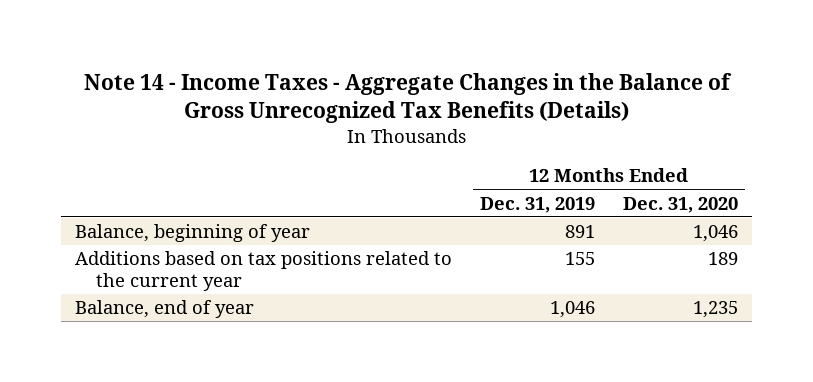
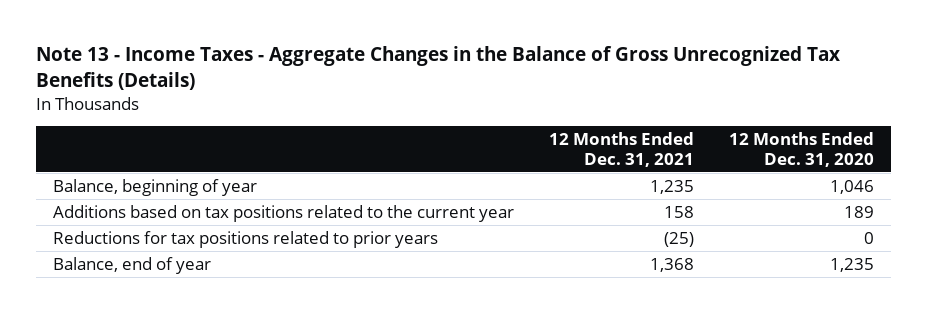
[83,72,732,124] Note 14 - Income Taxes - Aggregate Changes in the Balance of Gross Unrecognized Tax Benefits (Details) -> [35,46,840,91] Note 13 - Income Taxes - Aggregate Changes in the Balance of Gross Unrecognized Tax Benefits (Details)
[480,196,596,213] Dec. 31, 2019 -> none
none -> [549,131,695,167] 12 Months Ended Dec. 31, 2021
none -> [53,230,439,248] Reductions for tax positions related to prior years

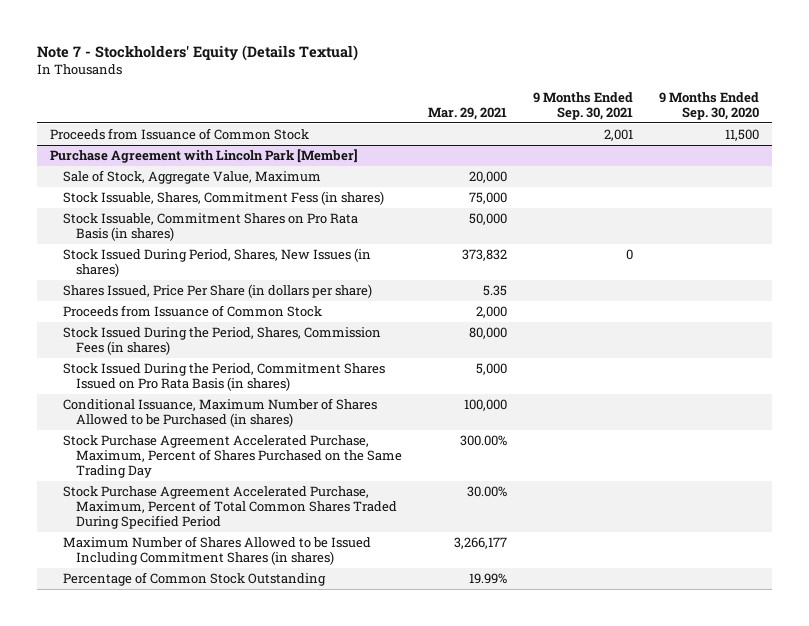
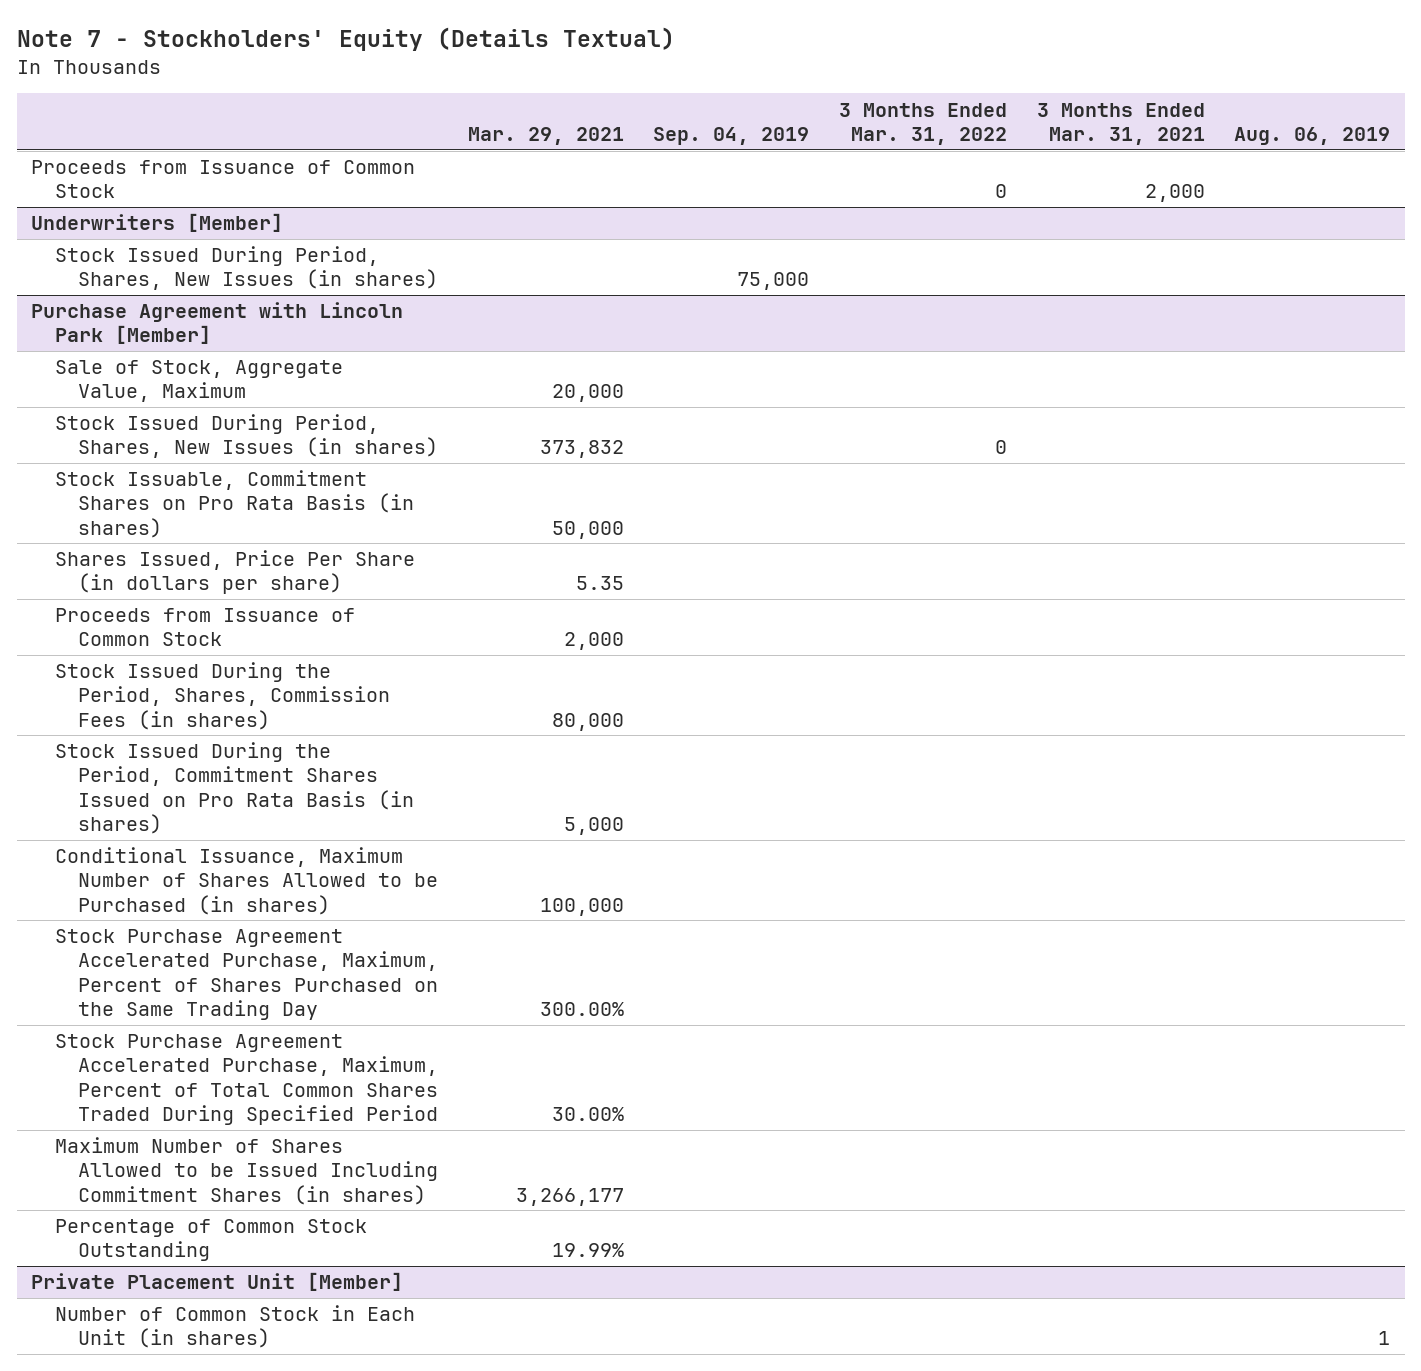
[533,91,634,120] 9 Months Ended Sep. 30, 2021 -> none
[659,91,760,120] 9 Months Ended Sep. 30, 2020 -> none
none -> [653,126,810,145] Sep. 04, 2019
none -> [838,102,1007,145] 3 Months Ended Mar. 31, 2022
none -> [1036,102,1205,145] 3 Months Ended Mar. 31, 2021
none -> [1234,126,1391,145] Aug. 06, 2019
none -> [31,213,284,233] Underwriters [Member]
none -> [54,246,439,291] Stock Issued During Period, Shares, New Issues (in shares)
[62,191,384,206] Stock Issuable, Shares, Commitment Fess (in shares) -> none
[62,213,358,242] Stock Issuable, Commitment Shares on Pro Rata Basis (in shares) -> [54,470,415,538] Stock Issuable, Commitment Shares on Pro Rata Basis (in shares)
none -> [31,1272,404,1292] Private Placement Unit [Member]
none -> [54,1305,415,1349] Number of Common Stock in Each Unit (in shares)

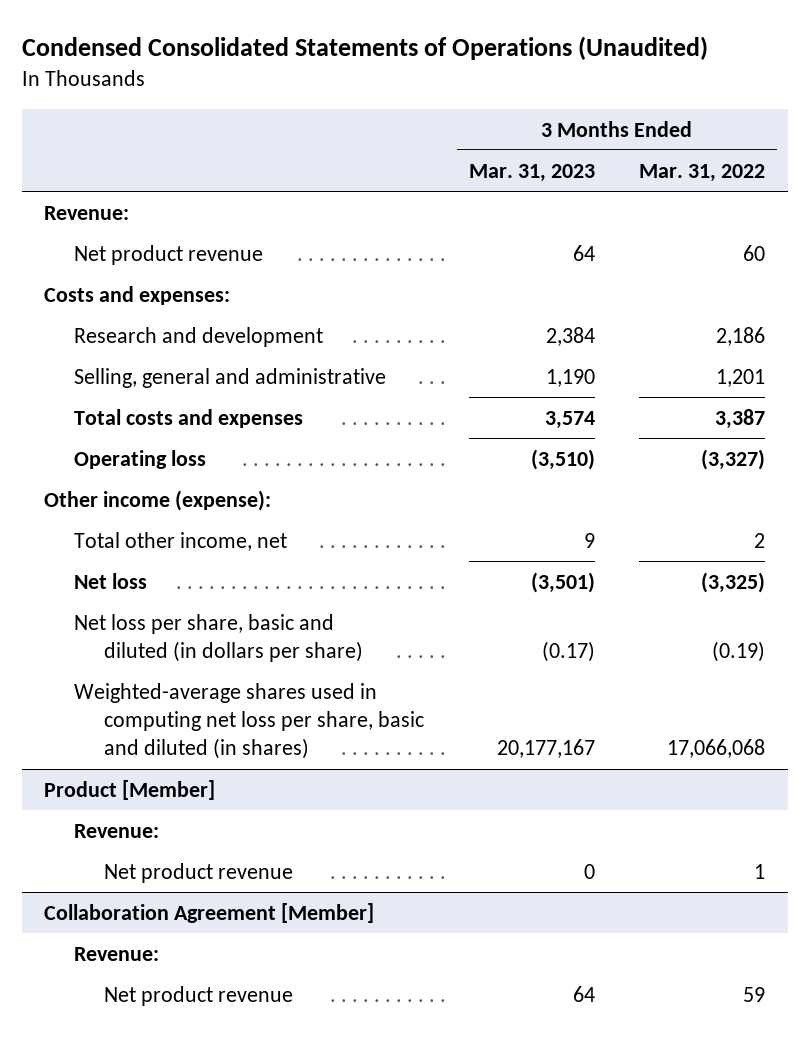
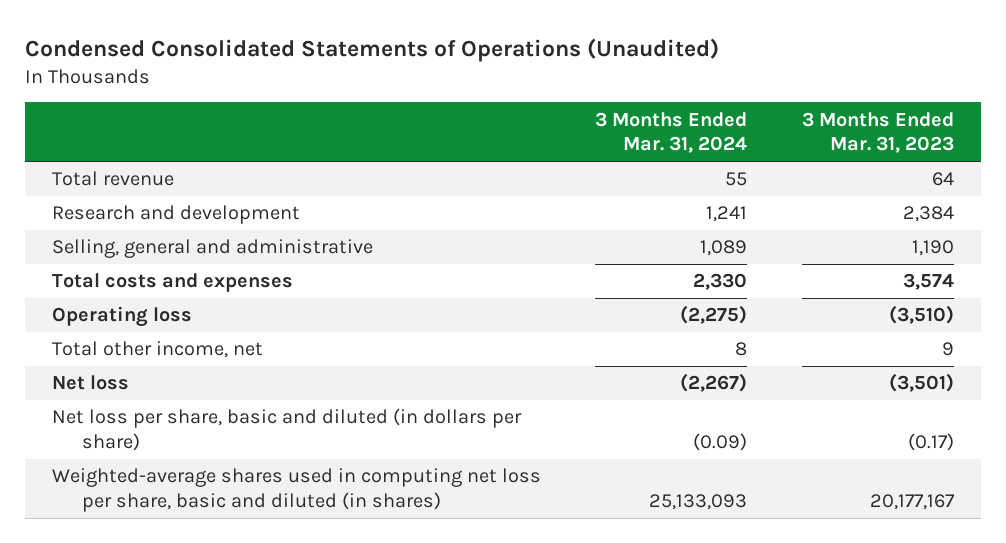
[639,163,766,182] Mar. 31, 2022 -> none
none -> [595,111,748,154] 3 Months Ended Mar. 31, 2024
[44,205,130,220] Revenue: -> none
[44,285,231,305] Costs and expenses: -> none
[74,244,264,265] Net product revenue -> [51,171,174,187] Total revenue
[44,489,272,511] Other income (expense): -> none
[44,779,216,800] Product [Member] -> none
[74,823,160,838] Revenue: -> none
[103,862,293,883] Net product revenue -> none
[44,902,375,923] Collaboration Agreement [Member] -> none
[74,946,160,961] Revenue: -> none
[103,985,293,1006] Net product revenue -> none

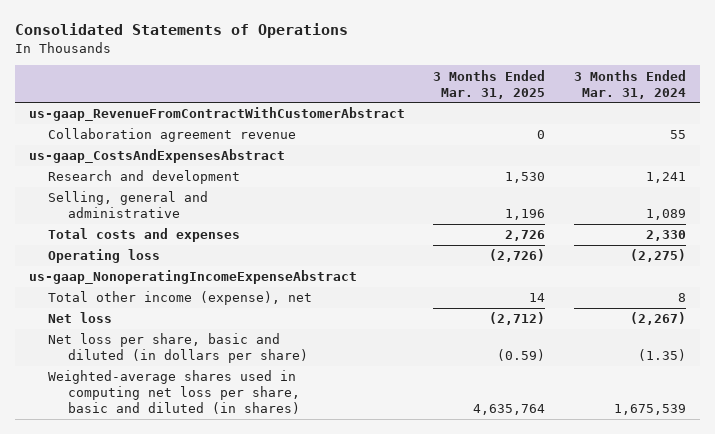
[24,37,719,62] Condensed Consolidated Statements of Operations (Unaudited) -> [14,23,348,39] Consolidated Statements of Operations
[801,111,954,154] 3 Months Ended Mar. 31, 2023 -> none
none -> [433,69,546,99] 3 Months Ended Mar. 31, 2025
none -> [29,107,406,122] us-gaap_RevenueFromContractWithCustomerAbstract
[51,171,174,187] Total revenue -> [48,128,297,143] Collaboration agreement revenue
none -> [29,149,286,164] us-gaap_CostsAndExpensesAbstract
none -> [29,270,358,285] us-gaap_NonoperatingIncomeExpenseAbstract
[51,341,263,359] Total other income, net -> [48,291,313,306] Total other income (expense), net
[693,432,748,451] (0.09) -> [637,349,686,362] (1.35)
[649,493,748,510] 25,133,093 -> [613,404,686,416] 1,675,539

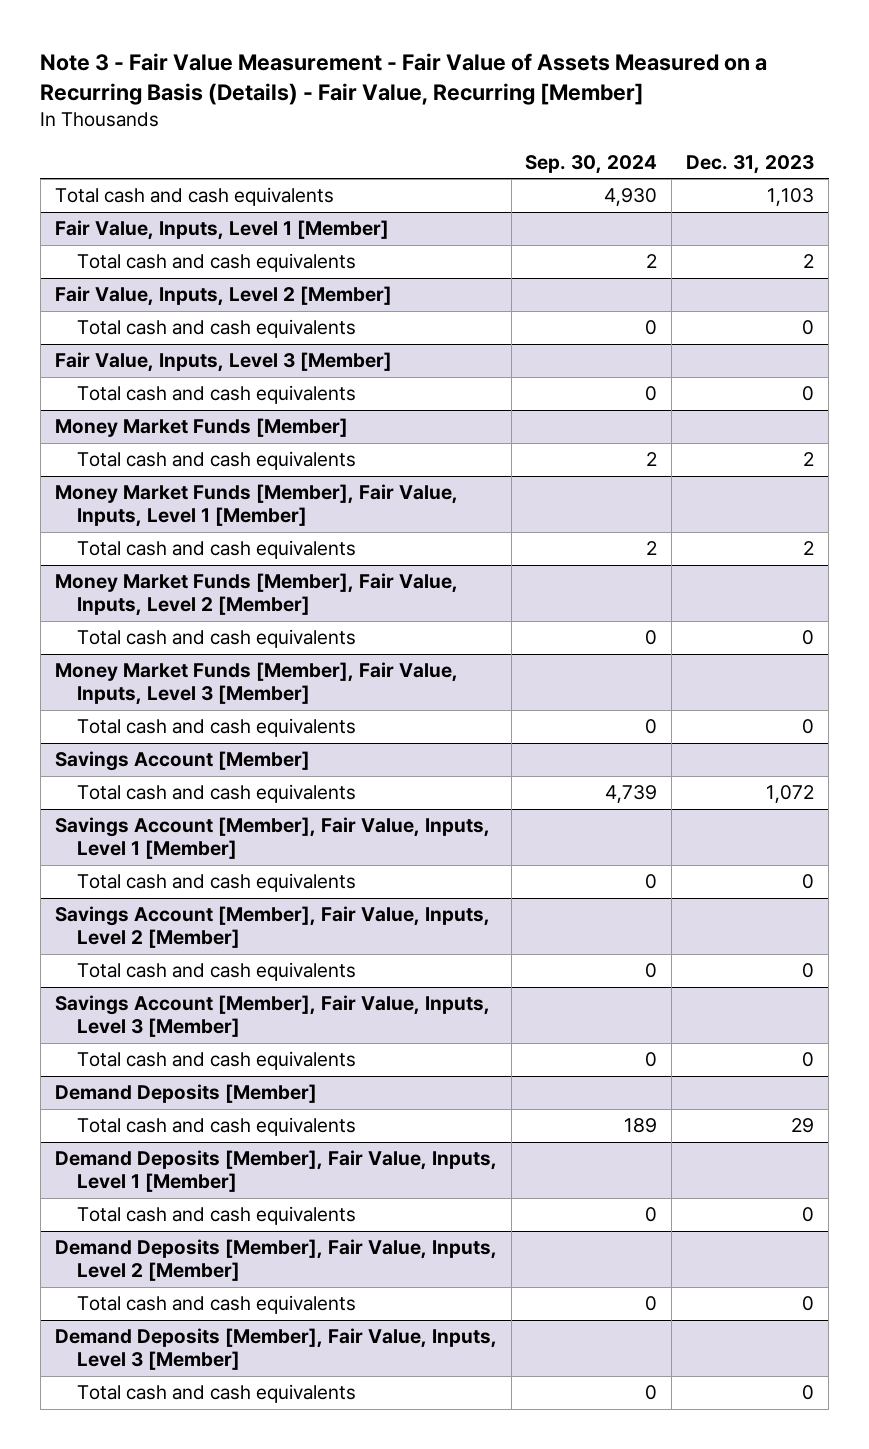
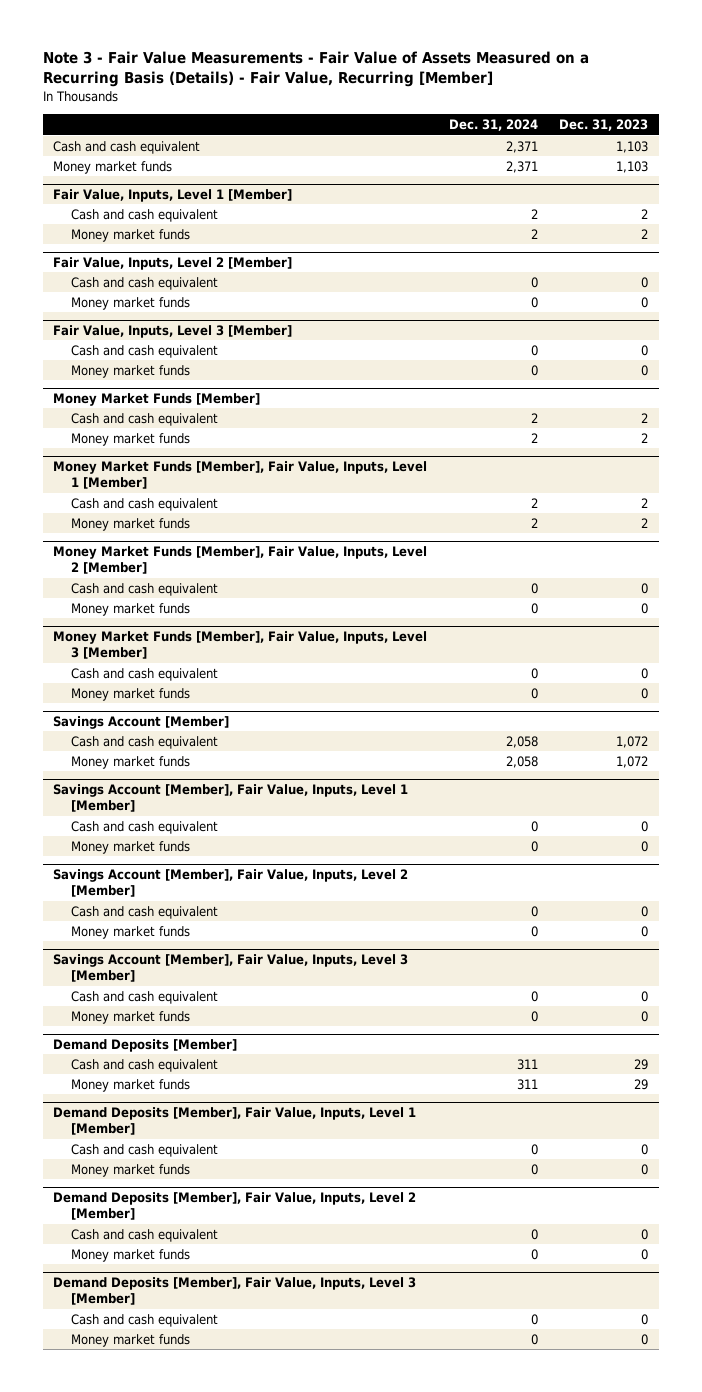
[40,53,768,106] Note 3 - Fair Value Measurement - Fair Value of Assets Measured on a Recurring Basis (Details) - Fair Value, Recurring [Member] -> [42,50,589,88] Note 3 - Fair Value Measurements - Fair Value of Assets Measured on a Recurring Basis (Details) - Fair Value, Recurring [Member]
[525,154,658,174] Sep. 30, 2024 -> none
none -> [448,119,538,132] Dec. 31, 2024
[54,187,334,207] Total cash and cash equivalents -> [53,141,201,155] Cash and cash equivalent
none -> [53,161,173,175] Money market funds
[77,253,357,273] Total cash and cash equivalents -> [70,209,218,223] Cash and cash equivalent
none -> [70,229,190,243] Money market funds
[77,319,357,339] Total cash and cash equivalents -> [70,277,218,291] Cash and cash equivalent
none -> [70,297,190,311] Money market funds
[77,385,357,405] Total cash and cash equivalents -> [70,345,218,359] Cash and cash equivalent
none -> [70,365,190,379] Money market funds
[77,451,357,471] Total cash and cash equivalents -> [70,413,218,427] Cash and cash equivalent
none -> [70,433,190,447] Money market funds
[77,540,357,560] Total cash and cash equivalents -> [70,498,218,512] Cash and cash equivalent
none -> [70,518,190,532] Money market funds
[77,629,357,649] Total cash and cash equivalents -> [70,583,218,597] Cash and cash equivalent
none -> [70,603,190,617] Money market funds
[77,718,357,738] Total cash and cash equivalents -> [70,668,218,682] Cash and cash equivalent
none -> [70,688,190,702] Money market funds
[77,784,357,804] Total cash and cash equivalents -> [70,736,218,750] Cash and cash equivalent
none -> [70,756,190,770] Money market funds
[77,873,357,893] Total cash and cash equivalents -> [70,821,218,835] Cash and cash equivalent
none -> [70,841,190,855] Money market funds
[77,962,357,982] Total cash and cash equivalents -> [70,906,218,920] Cash and cash equivalent
none -> [70,926,190,940] Money market funds
[77,1051,357,1071] Total cash and cash equivalents -> [70,991,218,1005] Cash and cash equivalent
none -> [70,1011,190,1025] Money market funds
[77,1117,357,1137] Total cash and cash equivalents -> [70,1059,218,1073] Cash and cash equivalent
none -> [70,1079,190,1093] Money market funds
[77,1206,357,1226] Total cash and cash equivalents -> [70,1144,218,1158] Cash and cash equivalent
none -> [70,1164,190,1178] Money market funds
[77,1295,357,1315] Total cash and cash equivalents -> [70,1229,218,1243] Cash and cash equivalent
none -> [70,1249,190,1263] Money market funds
[77,1384,357,1404] Total cash and cash equivalents -> [70,1314,218,1328] Cash and cash equivalent
none -> [70,1334,190,1348] Money market funds

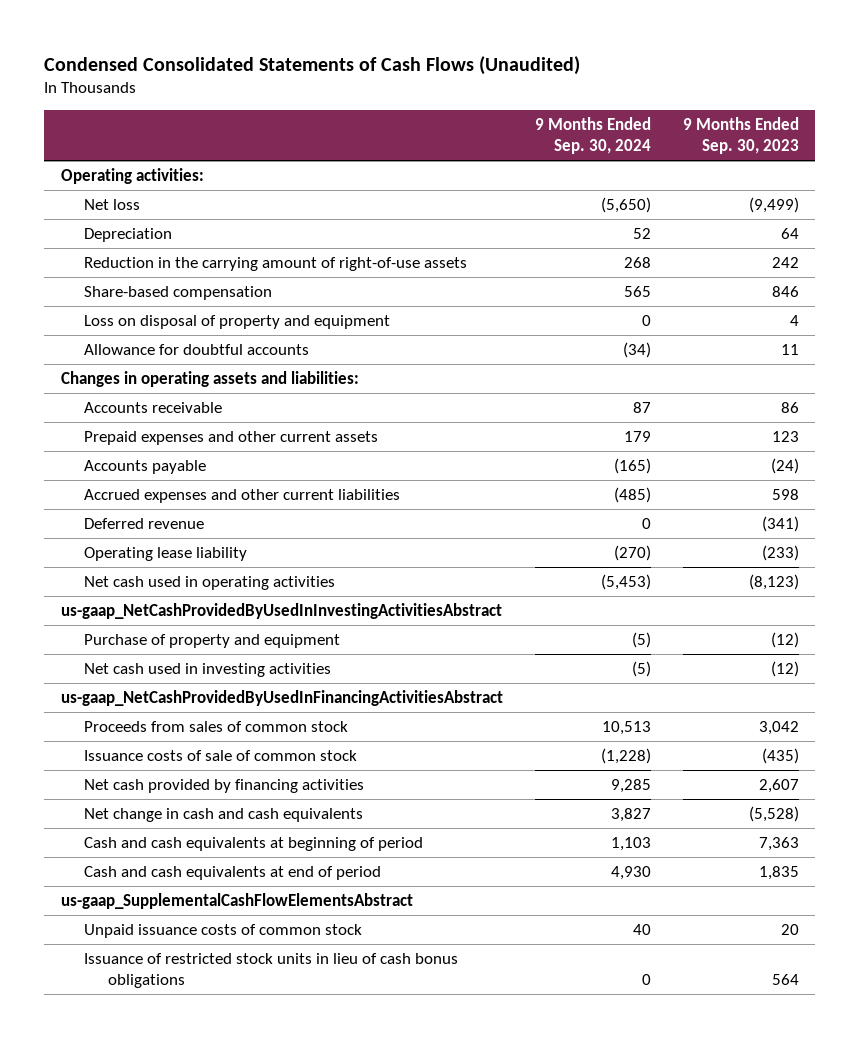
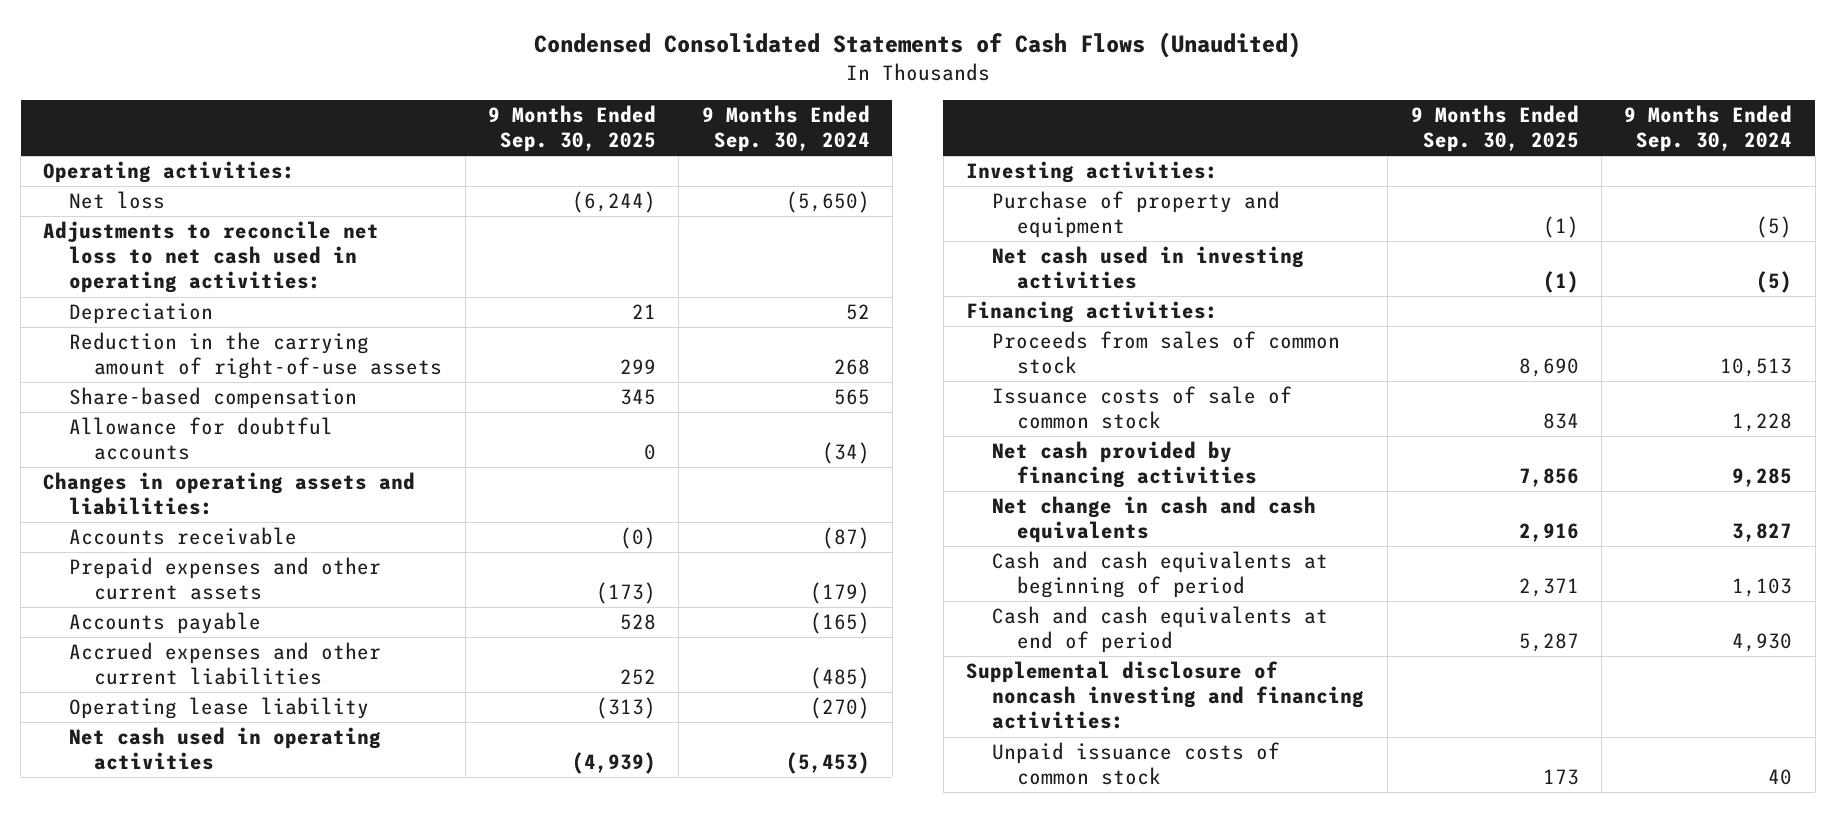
[683,116,800,155] 9 Months Ended Sep. 30, 2023 -> none
none -> [488,105,657,153] 9 Months Ended Sep. 30, 2025
none -> [43,221,380,294] Adjustments to reconcile net loss to net cash used in operating activities:
[84,314,391,329] Loss on disposal of property and equipment -> none
[632,401,651,413] 87 -> [821,527,870,550] (87)
[623,430,651,442] 179 -> [809,582,870,605] (179)
[84,517,205,529] Deferred revenue -> none
[60,602,502,619] us-gaap_NetCashProvidedByUsedInInvestingActivitiesAbstract -> [966,161,1219,184] Investing activities:
[60,689,503,706] us-gaap_NetCashProvidedByUsedInFinancingActivitiesAbstract -> [966,301,1219,324] Financing activities:
[600,747,651,764] (1,228) -> [1732,413,1793,433] 1,228
[60,892,413,909] us-gaap_SupplementalCashFlowElementsAbstract -> [966,661,1364,730] Supplemental disclosure of noncash investing and financing activities:
[84,952,459,989] Issuance of restricted stock units in lieu of cash bonus obligations -> none

